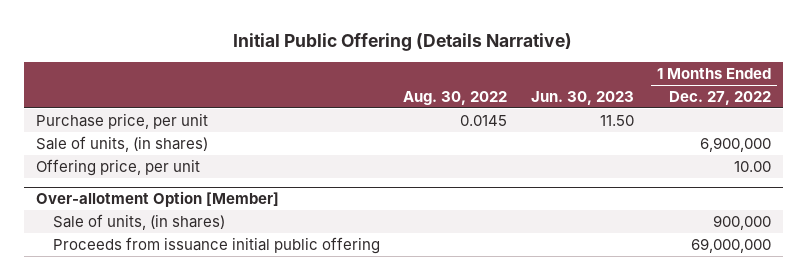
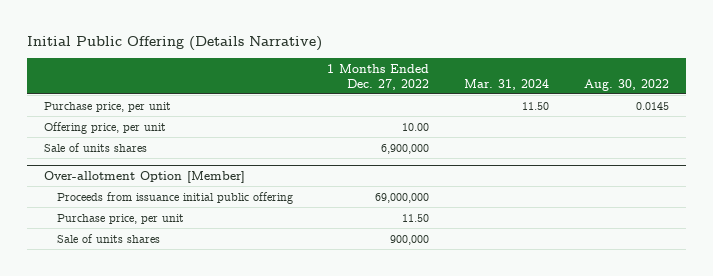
[530,90,634,105] Jun. 30, 2023 -> none
none -> [464,78,550,90] Mar. 31, 2024
[35,135,208,152] Sale of units, (in shares) -> none
none -> [44,142,148,152] Sale of units shares
[52,213,225,230] Sale of units, (in shares) -> none
none -> [56,213,184,224] Purchase price, per unit
none -> [56,233,160,243] Sale of units shares

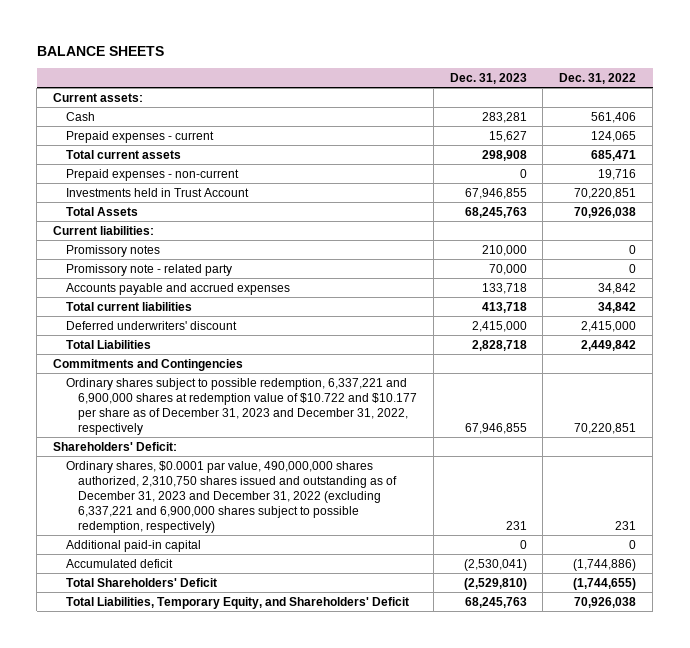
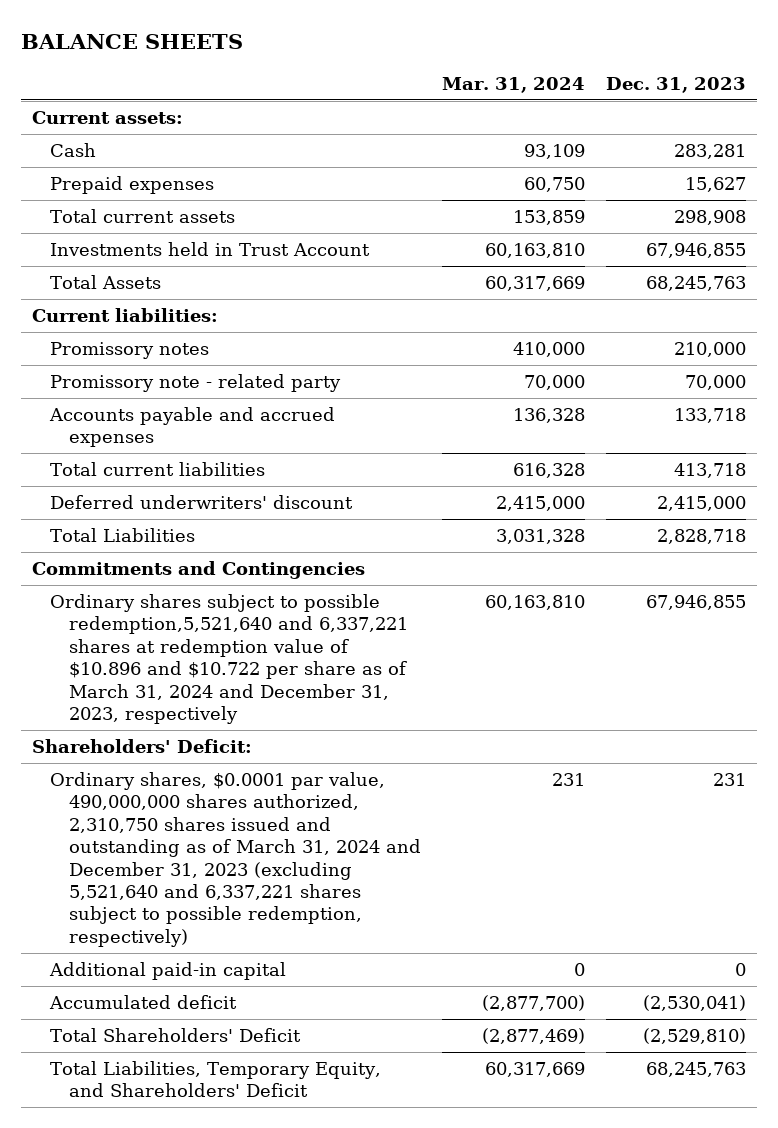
[559,72,637,84] Dec. 31, 2022 -> none
none -> [442,76,586,93] Mar. 31, 2024
[65,130,214,143] Prepaid expenses - current -> [50,176,215,195] Prepaid expenses
[65,168,239,181] Prepaid expenses - non-current -> none
[65,377,417,435] Ordinary shares subject to possible redemption, 6,337,221 and 6,900,000 shares at redemption value of $10.722 and $10.177 per share as of December 31, 2023 and December 31, 2022, respectively -> [50,594,409,724] Ordinary shares subject to possible redemption,5,521,640 and 6,337,221 shares at redemption value of $10.896 and $10.722 per share as of March 31, 2024 and December 31, 2023, respectively
[65,460,397,533] Ordinary shares, $0.0001 par value, 490,000,000 shares authorized, 2,310,750 shares issued and outstanding as of December 31, 2023 and December 31, 2022 (excluding 6,337,221 and 6,900,000 shares subject to possible redemption, respectively) -> [50,772,422,947] Ordinary shares, $0.0001 par value, 490,000,000 shares authorized, 2,310,750 shares issued and outstanding as of March 31, 2024 and December 31, 2023 (excluding 5,521,640 and 6,337,221 shares subject to possible redemption, respectively)

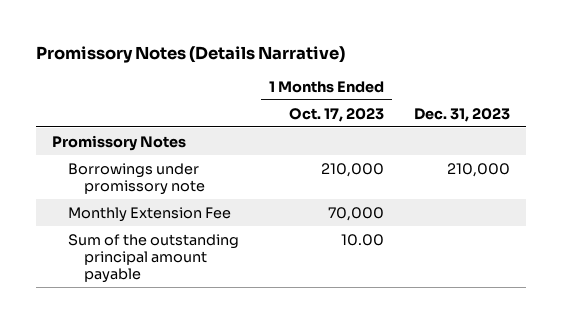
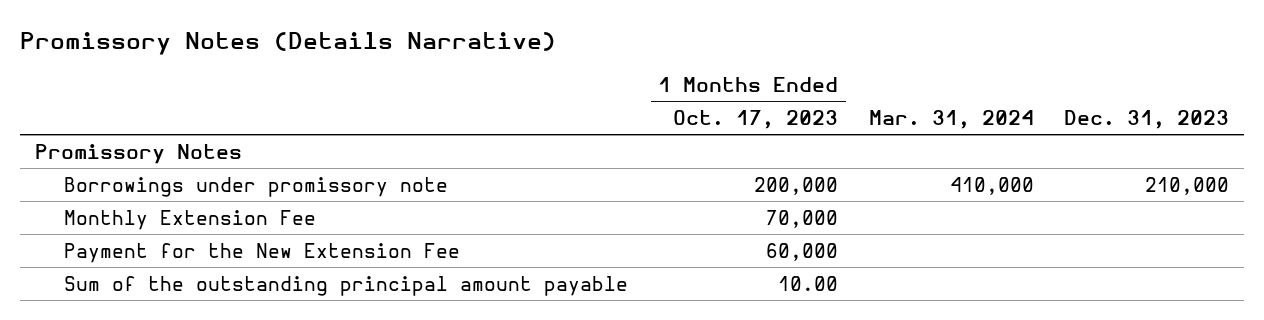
none -> [868,109,1034,129] Mar. 31, 2024
[321,162,385,177] 210,000 -> [754,176,839,195] 200,000
none -> [63,242,460,263] Payment for the New Extension Fee

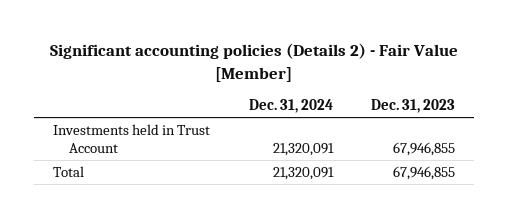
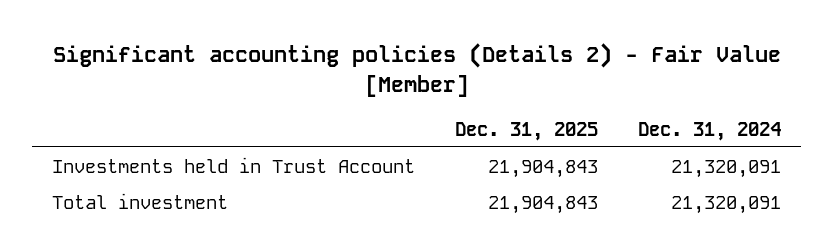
[371,99,456,114] Dec. 31, 2023 -> none
none -> [455,121,599,141] Dec. 31, 2025
[53,165,85,177] Total -> [52,192,229,209] Total investment

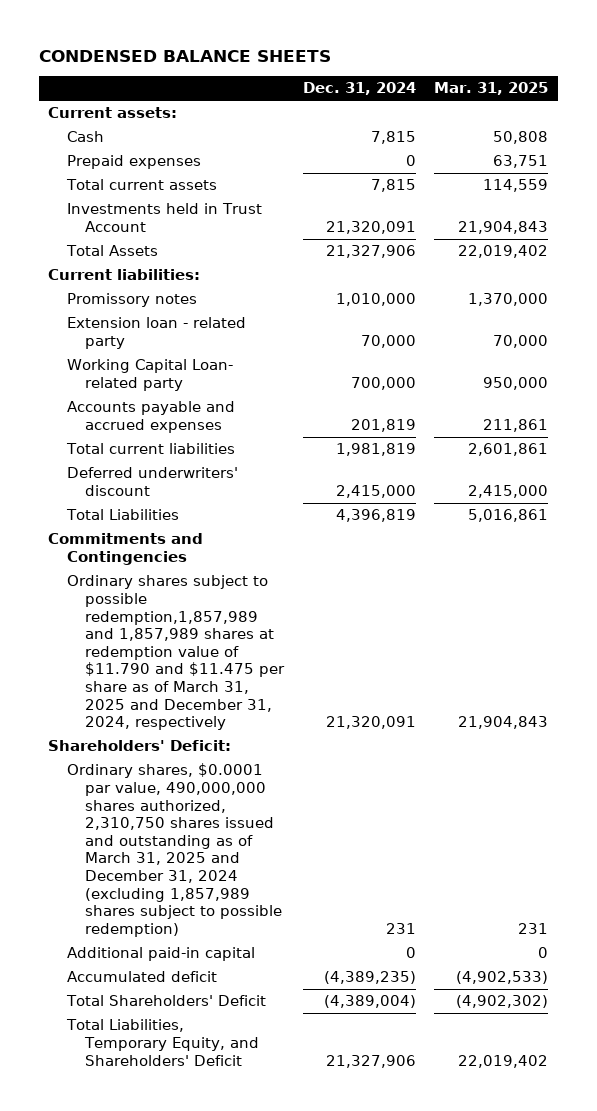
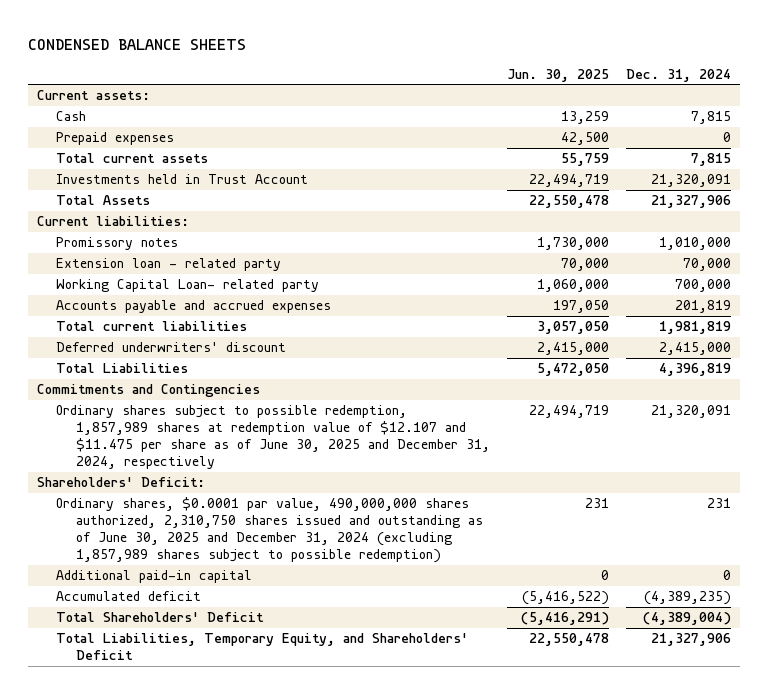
[434,82,549,96] Mar. 31, 2025 -> none
none -> [507,68,610,82] Jun. 30, 2025
[66,575,286,731] Ordinary shares subject to possible redemption,1,857,989 and 1,857,989 shares at redemption value of $11.790 and $11.475 per share as of March 31, 2025 and December 31, 2024, respectively -> [56,405,490,470] Ordinary shares subject to possible redemption, 1,857,989 shares at redemption value of $12.107 and $11.475 per share as of June 30, 2025 and December 31, 2024, respectively
[66,763,283,937] Ordinary shares, $0.0001 par value, 490,000,000 shares authorized, 2,310,750 shares issued and outstanding as of March 31, 2025 and December 31, 2024 (excluding 1,857,989 shares subject to possible redemption) -> [56,497,483,564] Ordinary shares, $0.0001 par value, 490,000,000 shares authorized, 2,310,750 shares issued and outstanding as of June 30, 2025 and December 31, 2024 (excluding 1,857,989 shares subject to possible redemption)

